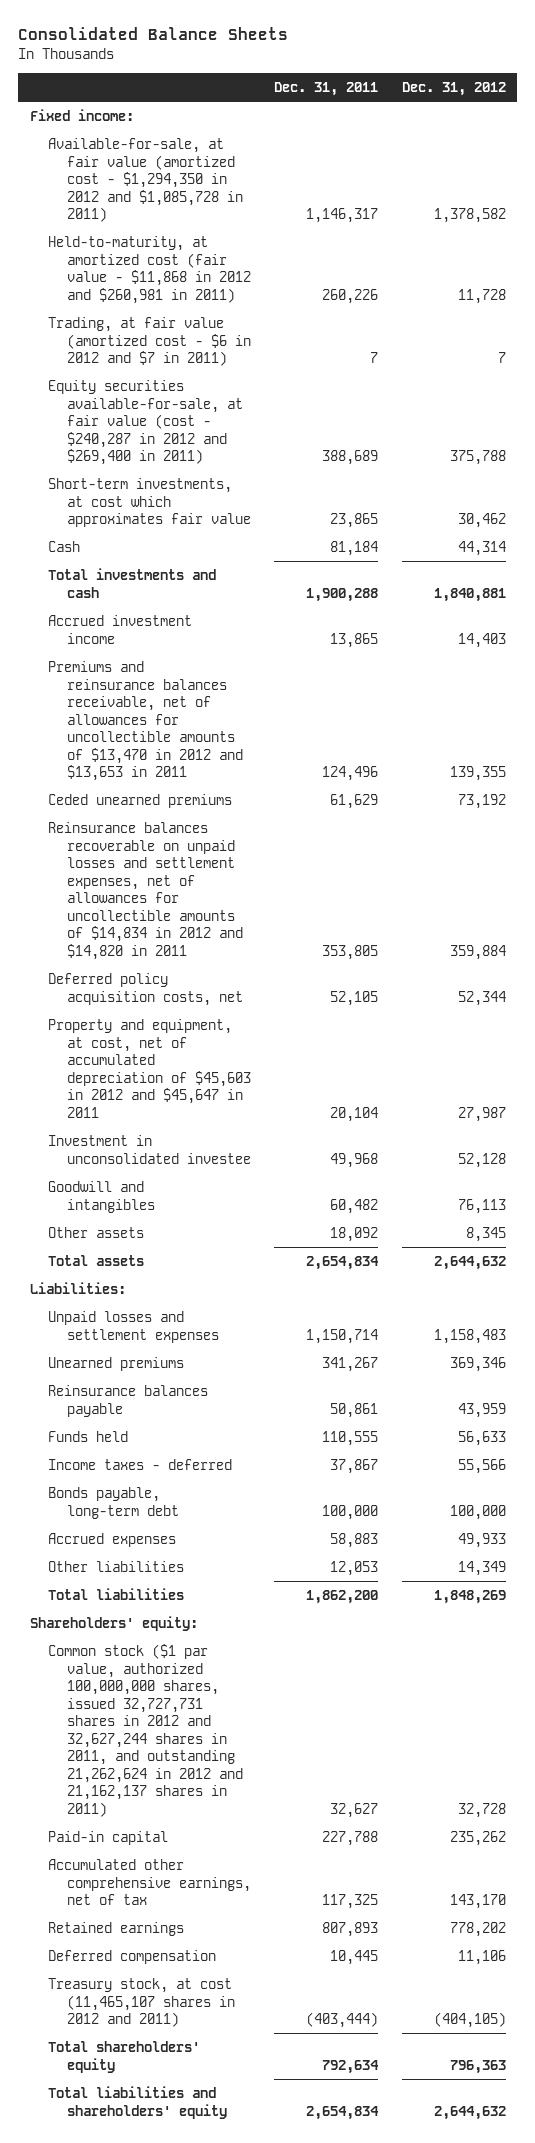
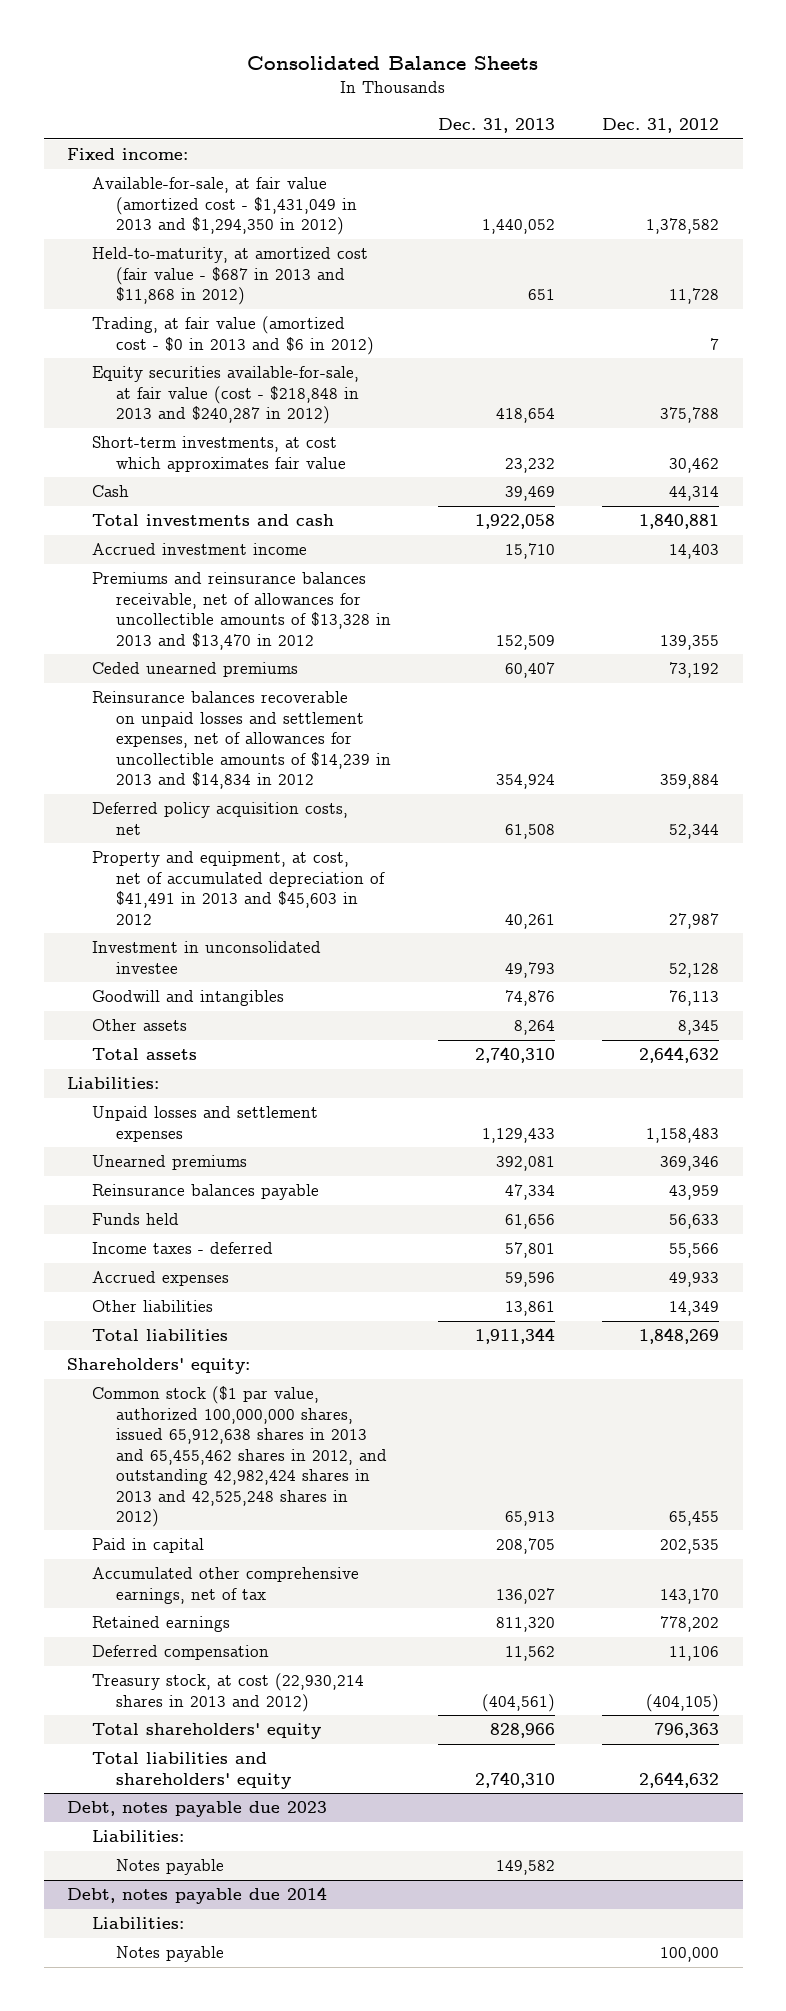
[274,81,379,96] Dec. 31, 2011 -> none
none -> [438,118,556,134] Dec. 31, 2013
[48,138,243,223] Available-for-sale, at fair value (amortized cost - $1,294,350 in 2012 and $1,085,728 in 2011) -> [91,177,358,236] Available-for-sale, at fair value (amortized cost - $1,431,049 in 2013 and $1,294,350 in 2012)
[48,236,251,304] Held-to-maturity, at amortized cost (fair value - $11,868 in 2012 and $260,981 in 2011) -> [91,247,368,306] Held-to-maturity, at amortized cost (fair value - $687 in 2013 and $11,868 in 2012)
[48,317,251,367] Trading, at fair value (amortized cost - $6 in 2012 and $7 in 2011) -> [91,316,375,355] Trading, at fair value (amortized cost - $0 in 2013 and $6 in 2012)
[48,380,243,466] Equity securities available-for-sale, at fair value (cost - $240,287 in 2012 and $269,400 in 2011) -> [91,366,360,425] Equity securities available-for-sale, at fair value (cost - $218,848 in 2013 and $240,287 in 2012)
[48,661,243,782] Premiums and reinsurance balances receivable, net of allowances for uncollectible amounts of $13,470 in 2012 and $13,653 in 2011 -> [91,572,392,650] Premiums and reinsurance balances receivable, net of allowances for uncollectible amounts of $13,328 in 2013 and $13,470 in 2012
[48,822,243,960] Reinsurance balances recoverable on unpaid losses and settlement expenses, net of allowances for uncollectible amounts of $14,834 in 2012 and $14,820 in 2011 -> [91,691,392,790] Reinsurance balances recoverable on unpaid losses and settlement expenses, net of allowances for uncollectible amounts of $14,239 in 2013 and $14,834 in 2012
[48,1019,251,1118] Property and equipment, at cost, net of accumulated depreciation of $45,603 in 2012 and $45,647 in 2011 -> [91,851,386,925] Property and equipment, at cost, net of accumulated depreciation of $41,491 in 2013 and $45,603 in 2012
[48,1487,179,1519] Bonds payable, long-term debt -> none
[48,1644,243,1817] Common stock ($1 par value, authorized 100,000,000 shares, issued 32,727,731 shares in 2012 and 32,627,244 shares in 2011, and outstanding 21,262,624 in 2012 and 21,162,137 shares in 2011) -> [91,1386,388,1528] Common stock ($1 par value, authorized 100,000,000 shares, issued 65,912,638 shares in 2013 and 65,455,462 shares in 2012, and outstanding 42,982,424 shares in 2013 and 42,525,248 shares in 2012)
[457,1802,506,1818] 32,728 -> [669,1511,720,1527] 65,455
[48,1831,169,1846] Paid-in capital -> [91,1538,204,1554] Paid in capital
[449,1831,506,1847] 235,262 -> [660,1539,720,1555] 202,535
[48,1978,235,2028] Treasury stock, at cost (11,465,107 shares in 2012 and 2011) -> [91,1673,364,1712] Treasury stock, at cost (22,930,214 shares in 2013 and 2012)
none -> [67,1801,328,1818] Debt, notes payable due 2023
none -> [91,1830,184,1843] Liabilities:
none -> [116,1859,225,1876] Notes payable
none -> [67,1887,328,1905] Debt, notes payable due 2014
none -> [91,1917,184,1930] Liabilities:
none -> [116,1946,225,1963] Notes payable

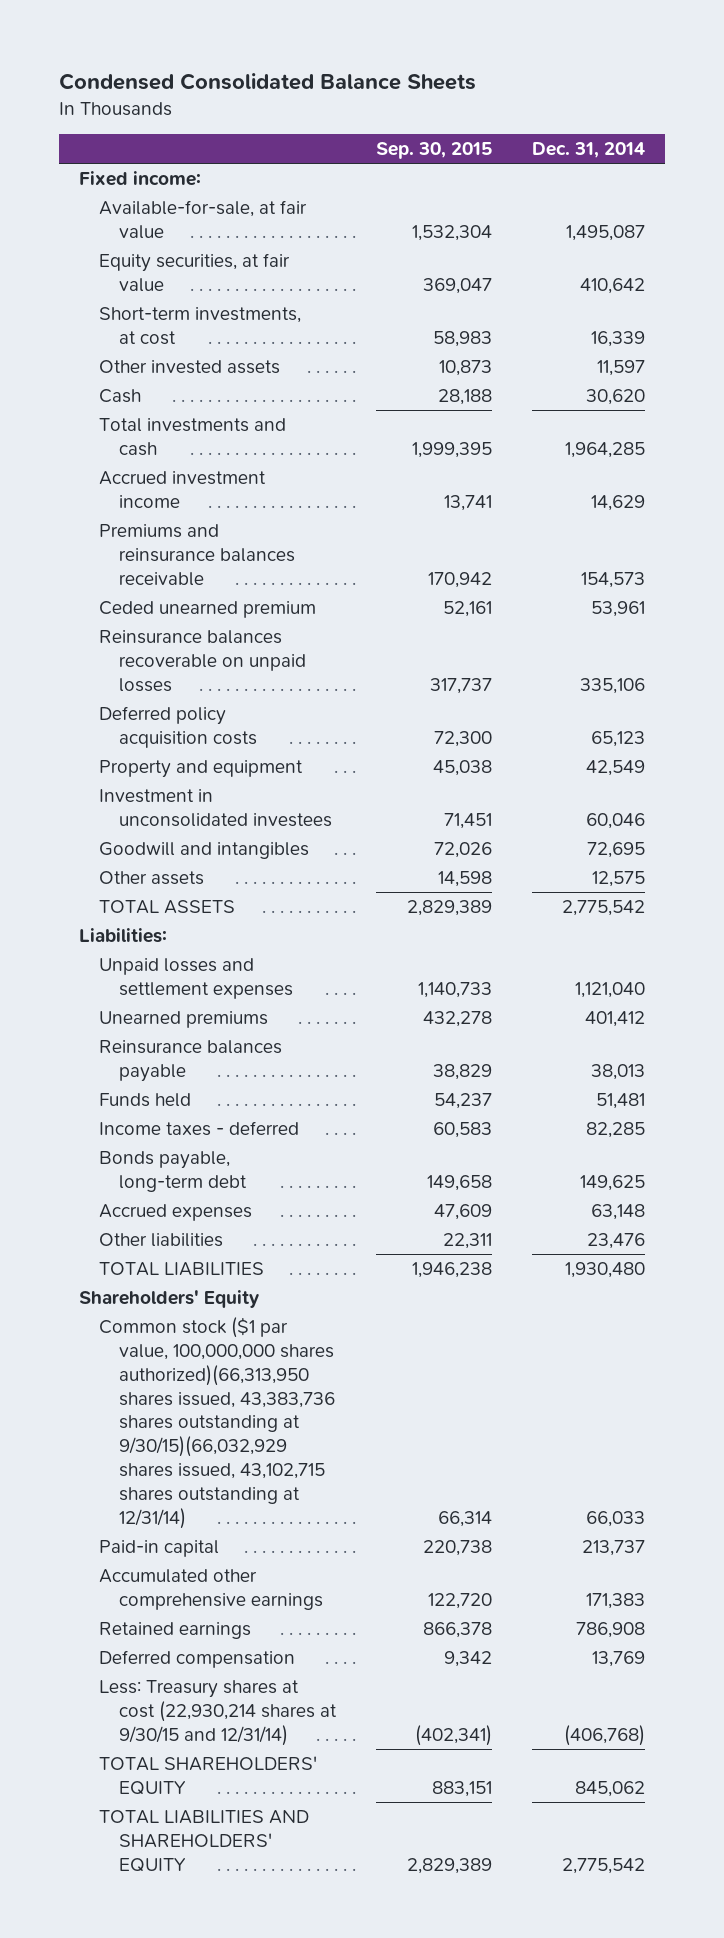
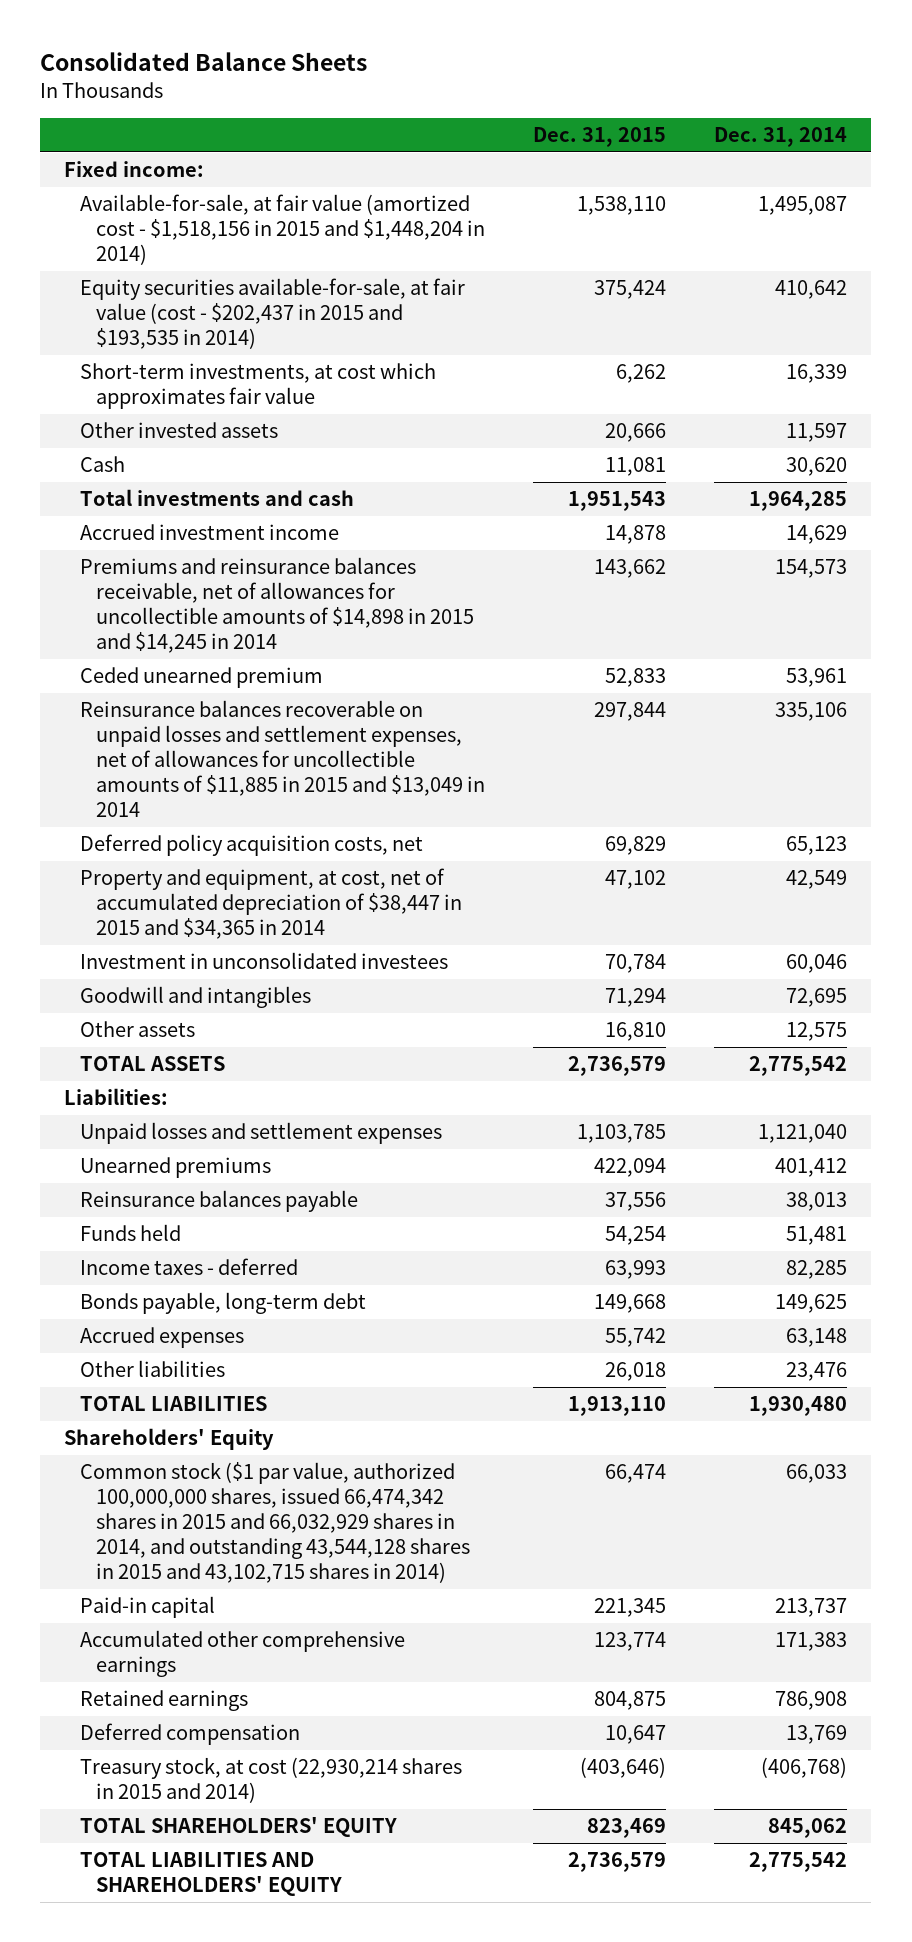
[59,72,477,90] Condensed Consolidated Balance Sheets -> [40,51,368,71] Consolidated Balance Sheets
[376,142,493,160] Sep. 30, 2015 -> none
none -> [533,126,667,147] Dec. 31, 2015
[99,200,308,239] Available-for-sale, at fair value -> [80,194,486,266] Available-for-sale, at fair value (amortized cost - $1,518,156 in 2015 and $1,448,204 in 2014)
[99,253,291,292] Equity securities, at fair value -> [80,278,466,350] Equity securities available-for-sale, at fair value (cost - $202,437 in 2015 and $193,535 in 2014)
[99,307,302,345] Short-term investments, at cost -> [80,363,437,410] Short-term investments, at cost which approximates fair value
[99,524,296,586] Premiums and reinsurance balances receivable -> [80,557,475,654] Premiums and reinsurance balances receivable, net of allowances for uncollectible amounts of $14,898 in 2015 and $14,245 in 2014
[99,630,307,692] Reinsurance balances recoverable on unpaid losses -> [80,700,486,817] Reinsurance balances recoverable on unpaid losses and settlement expenses, net of allowances for uncollectible amounts of $11,885 in 2015 and $13,049 in 2014
[99,706,258,748] Deferred policy acquisition costs -> [80,834,424,857] Deferred policy acquisition costs, net
[99,760,304,779] Property and equipment -> [80,868,463,940] Property and equipment, at cost, net of accumulated depreciation of $38,447 in 2015 and $34,365 in 2014
[99,1317,336,1529] Common stock ($1 par value, 100,000,000 shares authorized)(66,313,950 shares issued, 43,383,736 shares outstanding at 9/30/15)(66,032,929 shares issued, 43,102,715 shares outstanding at 12/31/14) -> [80,1462,471,1583] Common stock ($1 par value, authorized 100,000,000 shares, issued 66,474,342 shares in 2015 and 66,032,929 shares in 2014, and outstanding 43,544,128 shares in 2015 and 43,102,715 shares in 2014)
[99,1680,338,1746] Less: Treasury shares at cost (22,930,214 shares at 9/30/15 and 12/31/14) -> [80,1757,463,1804] Treasury stock, at cost (22,930,214 shares in 2015 and 2014)

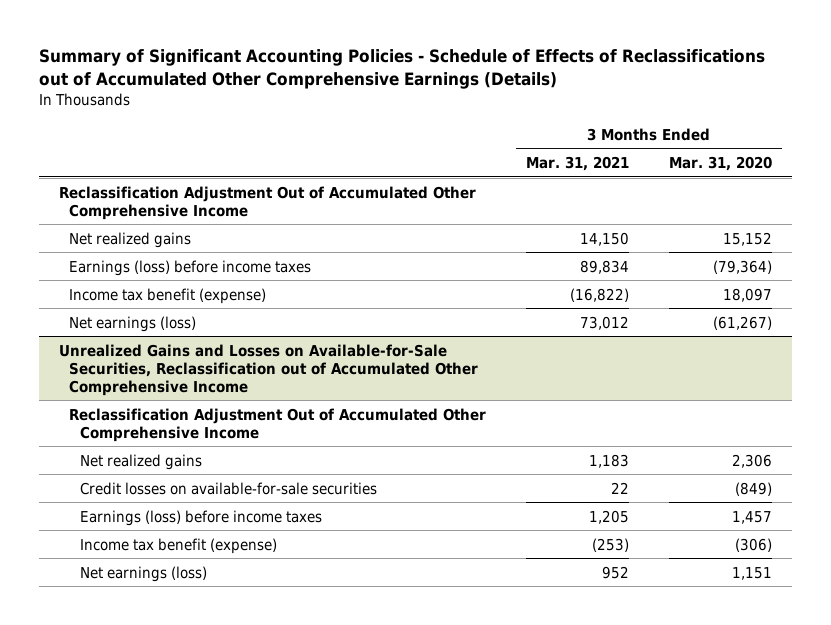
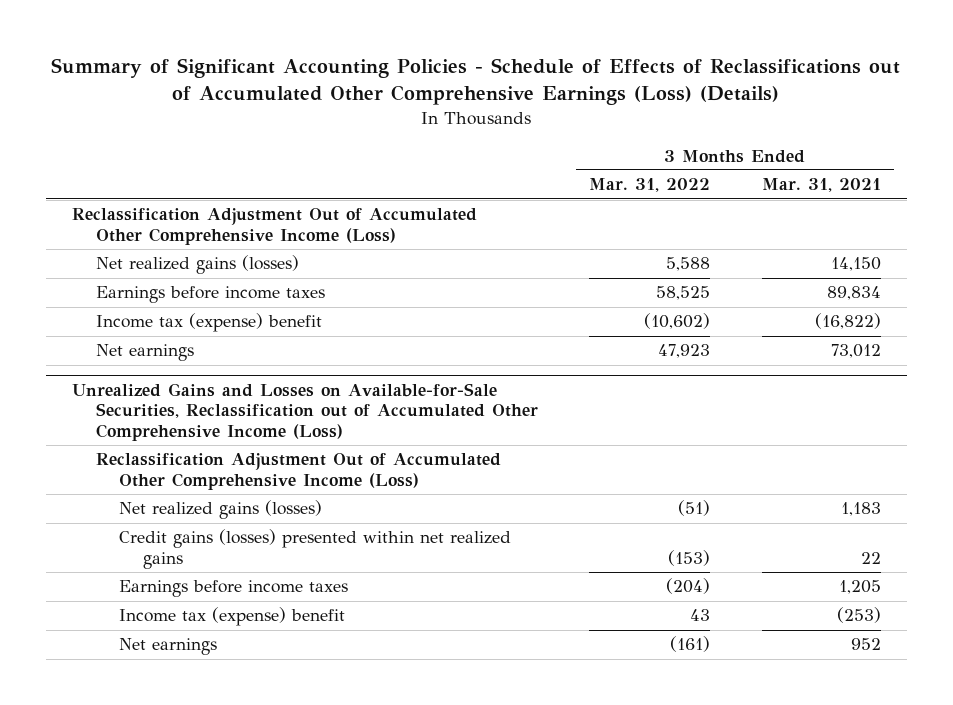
[39,49,766,90] Summary of Significant Accounting Policies - Schedule of Effects of Reclassifications out of Accumulated Other Comprehensive Earnings (Details) -> [51,58,901,106] Summary of Significant Accounting Policies - Schedule of Effects of Reclassifications out of Accumulated Other Comprehensive Earnings (Loss) (Details)
[668,156,772,172] Mar. 31, 2020 -> none
none -> [589,178,711,193] Mar. 31, 2022
[79,481,377,495] Credit losses on available-for-sale securities -> none
[58,185,476,220] Reclassification Adjustment Out of Accumulated Other Comprehensive Income -> [71,208,477,245] Reclassification Adjustment Out of Accumulated Other Comprehensive Income (Loss)
[69,231,192,248] Net realized gains -> [95,255,299,275] Net realized gains (losses)
[69,259,312,276] Earnings (loss) before income taxes -> [95,286,325,304] Earnings before income taxes
[69,287,267,304] Income tax benefit (expense) -> [95,313,322,333] Income tax (expense) benefit
[69,315,197,332] Net earnings (loss) -> [95,344,194,362] Net earnings
[58,343,479,396] Unrealized Gains and Losses on Available-for-Sale Securities, Reclassification out of Accumulated Other Comprehensive Income -> [71,382,538,441] Unrealized Gains and Losses on Available-for-Sale Securities, Reclassification out of Accumulated Other Comprehensive Income (Loss)
[69,407,487,442] Reclassification Adjustment Out of Accumulated Other Comprehensive Income -> [95,453,501,490] Reclassification Adjustment Out of Accumulated Other Comprehensive Income (Loss)
[79,453,202,470] Net realized gains -> [119,500,323,520] Net realized gains (losses)
none -> [119,529,512,569] Credit gains (losses) presented within net realized gains
[79,509,322,526] Earnings (loss) before income taxes -> [119,580,349,598] Earnings before income taxes
[79,537,277,554] Income tax benefit (expense) -> [119,607,346,627] Income tax (expense) benefit
[79,565,207,582] Net earnings (loss) -> [119,638,218,656] Net earnings

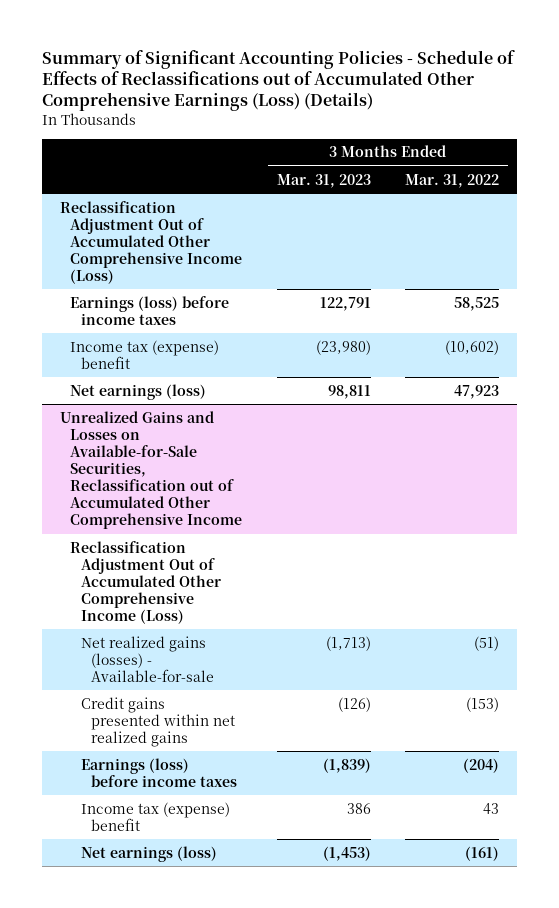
[761,178,881,193] Mar. 31, 2021 -> none
none -> [276,173,371,188] Mar. 31, 2023
[95,255,299,275] Net realized gains (losses) -> none
[95,286,325,304] Earnings before income taxes -> [70,295,230,325] Earnings (loss) before income taxes
[95,344,194,362] Net earnings -> [70,383,207,400] Net earnings (loss)
[71,382,538,441] Unrealized Gains and Losses on Available-for-Sale Securities, Reclassification out of Accumulated Other Comprehensive Income (Loss) -> [59,410,243,530] Unrealized Gains and Losses on Available-for-Sale Securities, Reclassification out of Accumulated Other Comprehensive Income
[119,500,323,520] Net realized gains (losses) -> [80,635,215,682] Net realized gains (losses) - Available-for-sale
[119,529,512,569] Credit gains (losses) presented within net realized gains -> [80,696,236,747] Credit gains presented within net realized gains
[119,580,349,598] Earnings before income taxes -> [80,757,238,787] Earnings (loss) before income taxes
[119,638,218,656] Net earnings -> [80,845,217,862] Net earnings (loss)

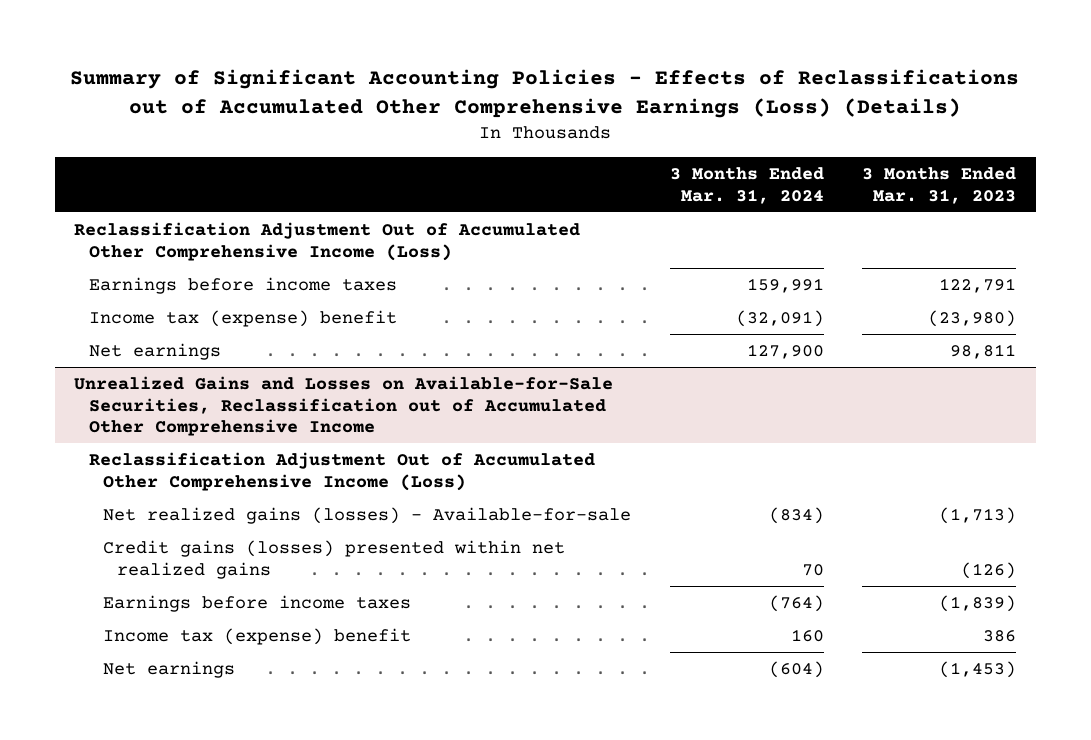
[42,49,516,112] Summary of Significant Accounting Policies - Schedule of Effects of Reclassifications out of Accumulated Other Comprehensive Earnings (Loss) (Details) -> [70,69,1020,119] Summary of Significant Accounting Policies - Effects of Reclassifications out of Accumulated Other Comprehensive Earnings (Loss) (Details)
[405,173,500,188] Mar. 31, 2022 -> none
none -> [669,166,824,204] 3 Months Ended Mar. 31, 2024
[70,295,230,325] Earnings (loss) before income taxes -> [88,277,397,295] Earnings before income taxes
[70,383,207,400] Net earnings (loss) -> [88,343,221,361] Net earnings
[80,696,236,747] Credit gains presented within net realized gains -> [102,540,565,579] Credit gains (losses) presented within net realized gains
[80,757,238,787] Earnings (loss) before income taxes -> [102,595,411,613] Earnings before income taxes
[80,845,217,862] Net earnings (loss) -> [102,661,235,679] Net earnings

